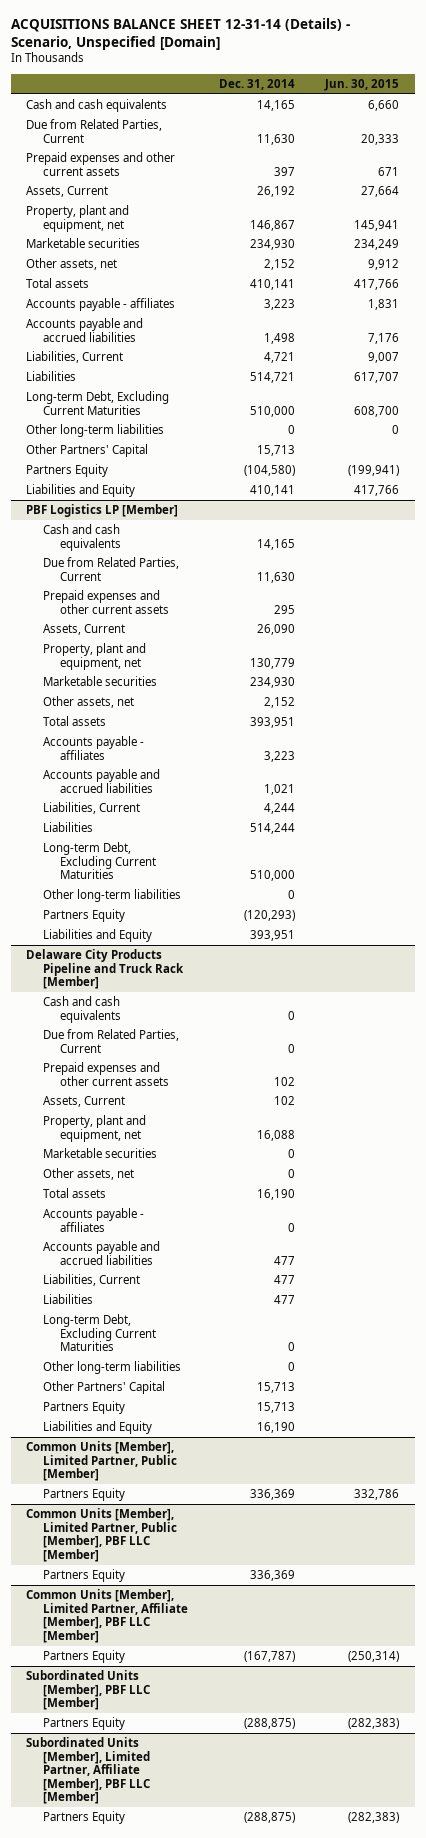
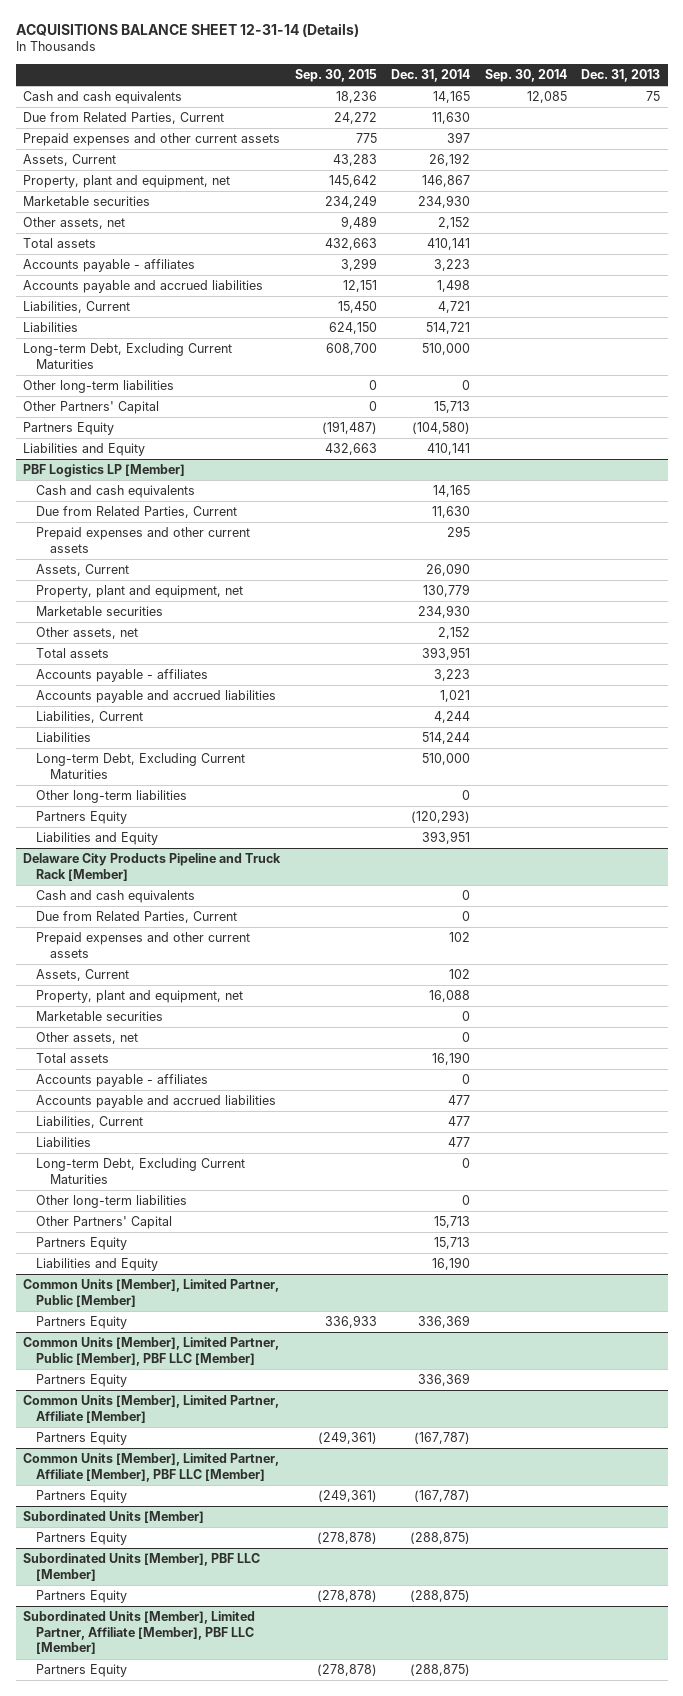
[10,17,350,50] ACQUISITIONS BALANCE SHEET 12-31-14 (Details) - Scenario, Unspecified [Domain] -> [15,22,359,37] ACQUISITIONS BALANCE SHEET 12-31-14 (Details)
[324,78,400,91] Jun. 30, 2015 -> none
none -> [294,69,377,83] Sep. 30, 2015
none -> [484,69,567,83] Sep. 30, 2014
none -> [581,69,661,83] Dec. 31, 2013
none -> [22,1395,279,1423] Common Units [Member], Limited Partner, Affiliate [Member]
none -> [36,1432,128,1446] Partners Equity
none -> [22,1511,204,1524] Subordinated Units [Member]
none -> [36,1532,128,1546] Partners Equity

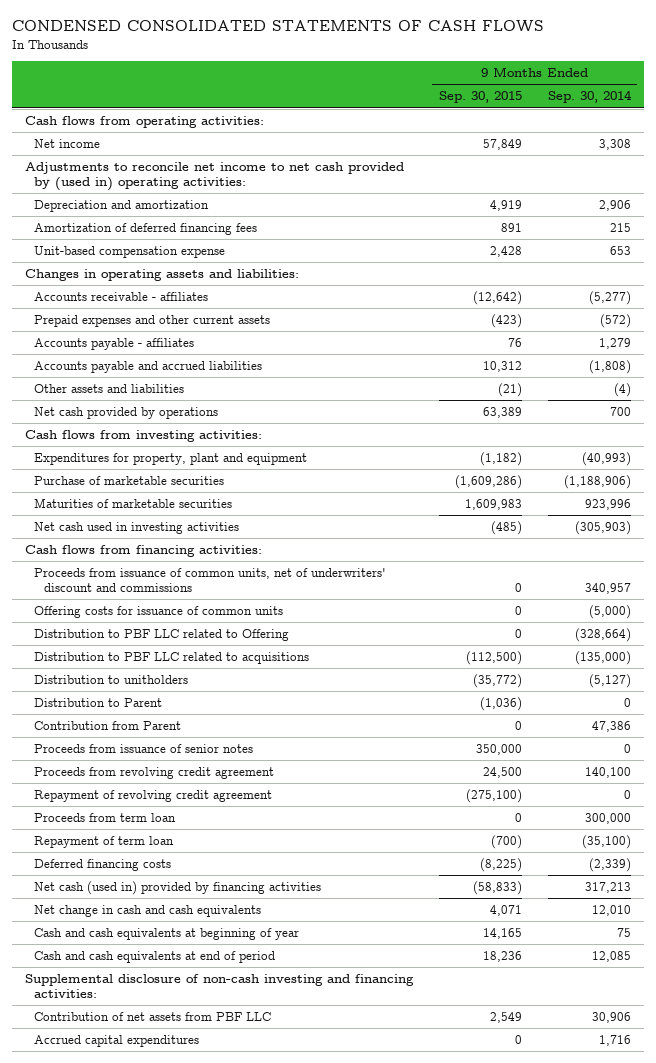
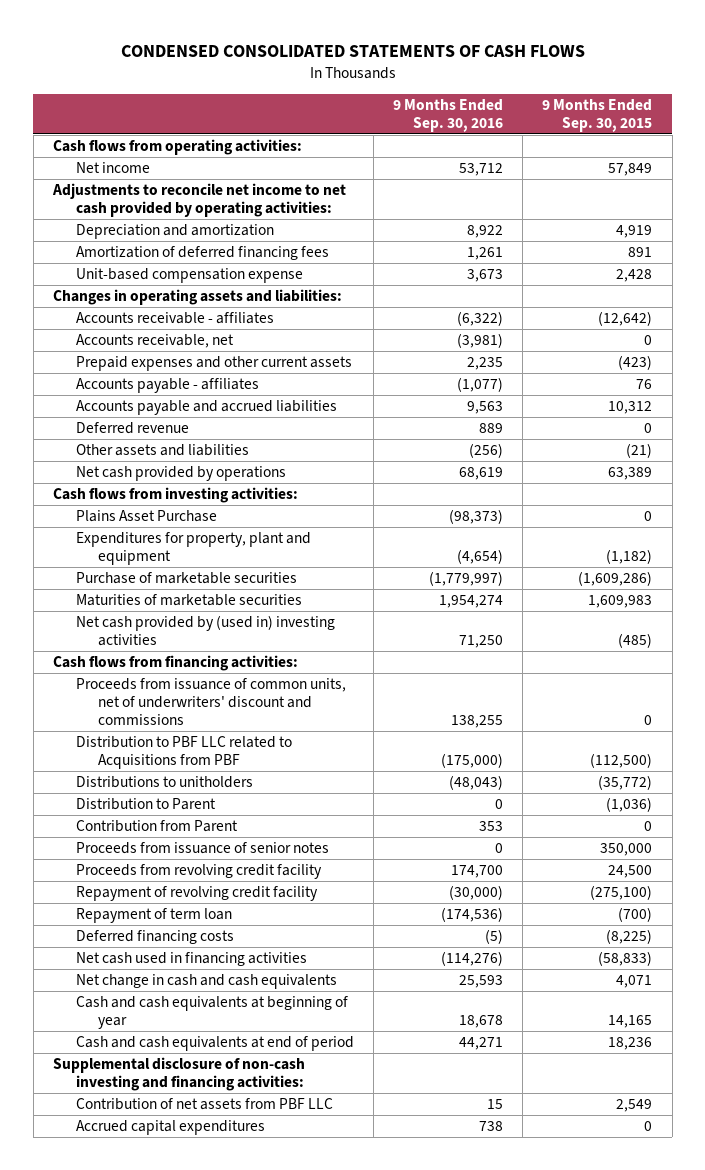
[547,90,632,104] Sep. 30, 2014 -> none
none -> [392,98,503,132] 9 Months Ended Sep. 30, 2016
[24,161,404,191] Adjustments to reconcile net income to net cash provided by (used in) operating activities: -> [51,183,346,218] Adjustments to reconcile net income to net cash provided by operating activities:
none -> [75,334,234,349] Accounts receivable, net
none -> [75,422,189,435] Deferred revenue
none -> [75,510,217,523] Plains Asset Purchase
[34,521,240,534] Net cash used in investing activities -> [75,615,335,647] Net cash provided by (used in) investing activities
[34,605,284,618] Offering costs for issuance of common units -> none
[34,651,310,664] Distribution to PBF LLC related to acquisitions -> none
[34,628,290,641] Distribution to PBF LLC related to Offering -> [75,736,292,770] Distribution to PBF LLC related to Acquisitions from PBF
[514,628,522,638] 0 -> [590,753,653,769] (112,500)
[34,674,189,684] Distribution to unitholders -> [75,776,253,789] Distributions to unitholders
[34,812,177,822] Proceeds from term loan -> none
[34,766,275,779] Proceeds from revolving credit agreement -> [75,864,322,880] Proceeds from revolving credit facility
[34,789,273,802] Repayment of revolving credit agreement -> [75,886,318,902] Repayment of revolving credit facility
[34,880,322,895] Net cash (used in) provided by financing activities -> [75,952,307,967] Net cash used in financing activities

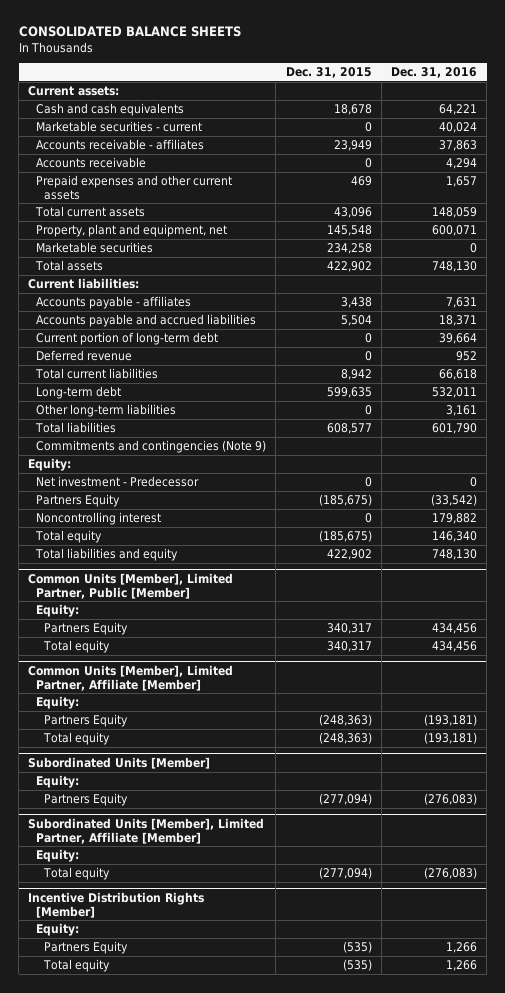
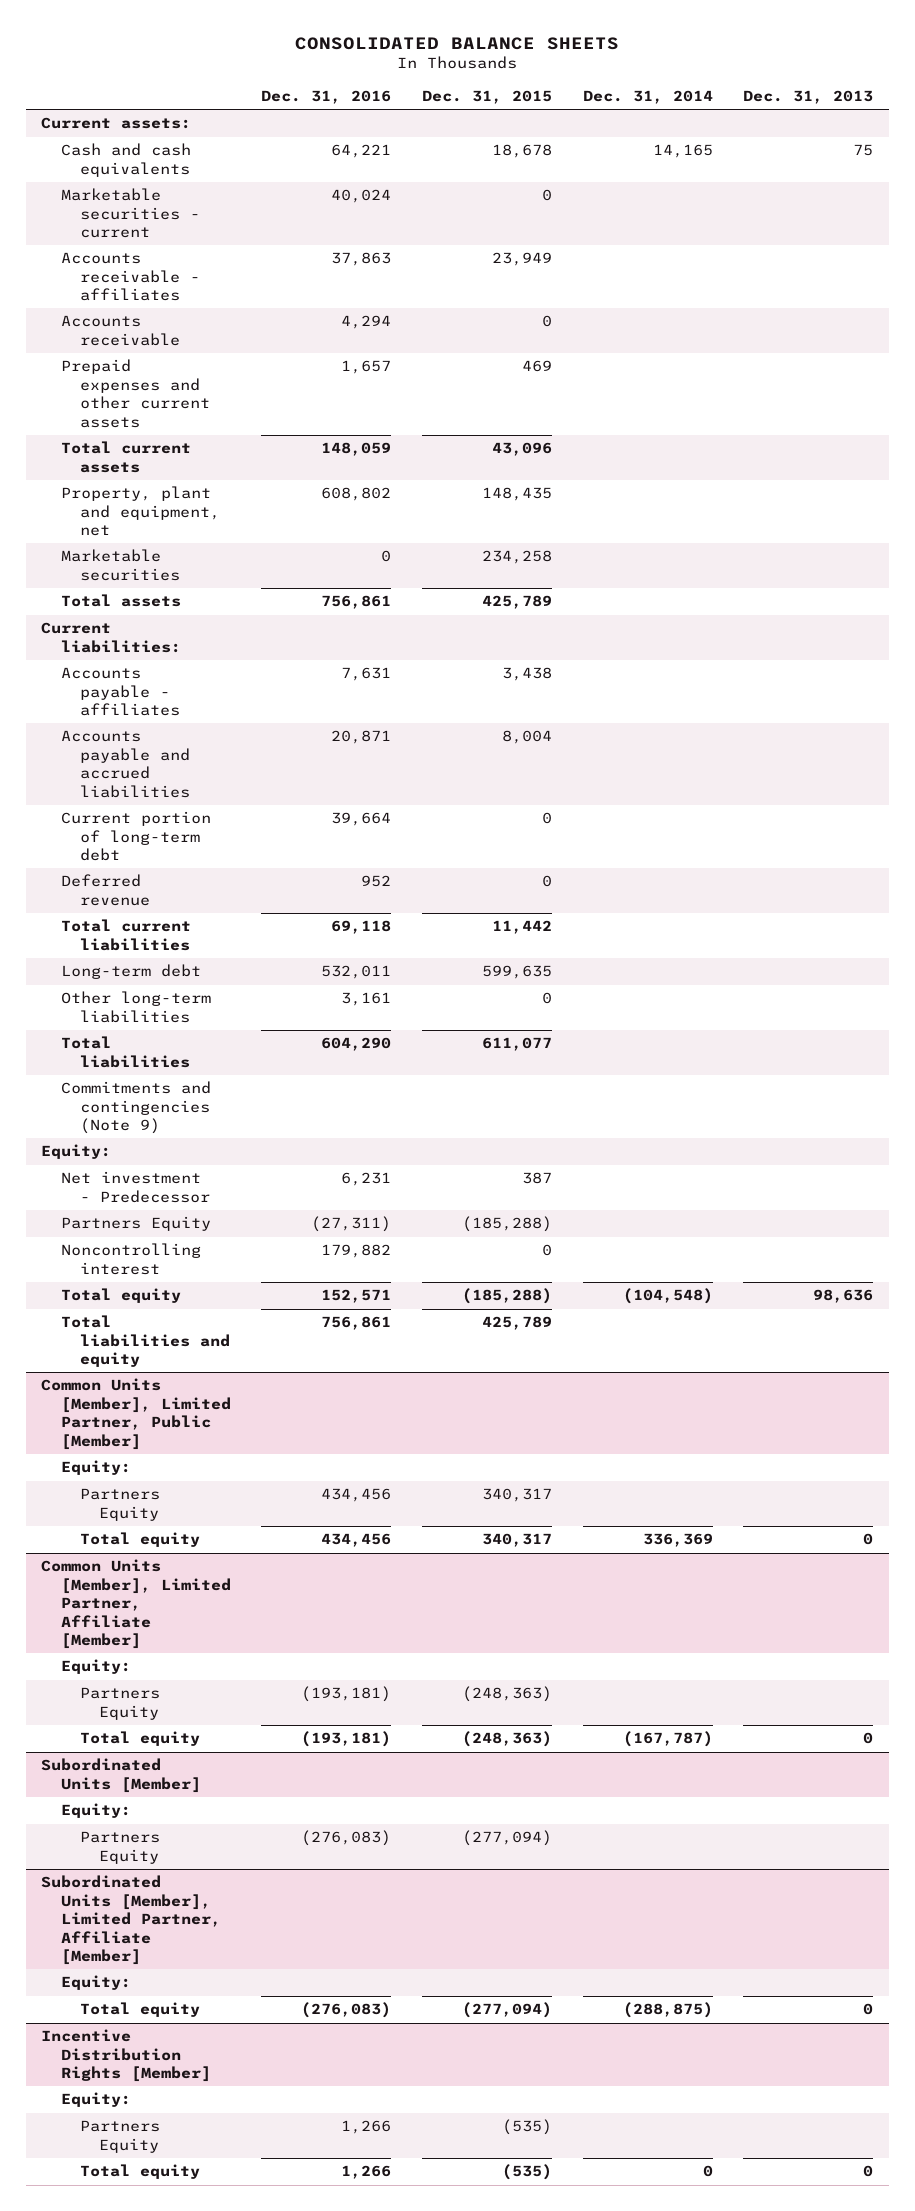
none -> [582,90,713,105] Dec. 31, 2014
none -> [743,90,874,105] Dec. 31, 2013
[326,225,372,237] 145,548 -> [481,487,552,502] 148,435
[431,225,477,237] 600,071 -> [321,487,392,502] 608,802
[326,261,372,273] 422,902 -> [481,595,552,610] 425,789
[431,261,477,273] 748,130 -> [321,595,392,610] 756,861
[340,315,372,327] 5,504 -> [501,730,552,745] 8,004
[438,315,477,327] 18,371 -> [331,730,392,745] 20,871
[340,369,372,381] 8,942 -> [491,920,552,935] 11,442
[438,369,477,381] 66,618 -> [331,920,392,935] 69,118
[326,423,372,435] 608,577 -> [481,1037,552,1052] 611,077
[431,423,477,435] 601,790 -> [321,1037,392,1052] 604,290
[364,477,372,488] 0 -> [521,1172,552,1185] 387
[469,477,477,488] 0 -> [341,1172,392,1187] 6,231
[318,494,372,507] (185,675) -> [461,1216,552,1233] (185,288)
[430,494,477,507] (33,542) -> [311,1216,392,1233] (27,311)
[318,530,372,543] (185,675) -> [461,1288,552,1305] (185,288)
[431,531,477,543] 146,340 -> [321,1289,392,1304] 152,571
[326,549,372,561] 422,902 -> [481,1316,552,1331] 425,789
[431,549,477,561] 748,130 -> [321,1316,392,1331] 756,861

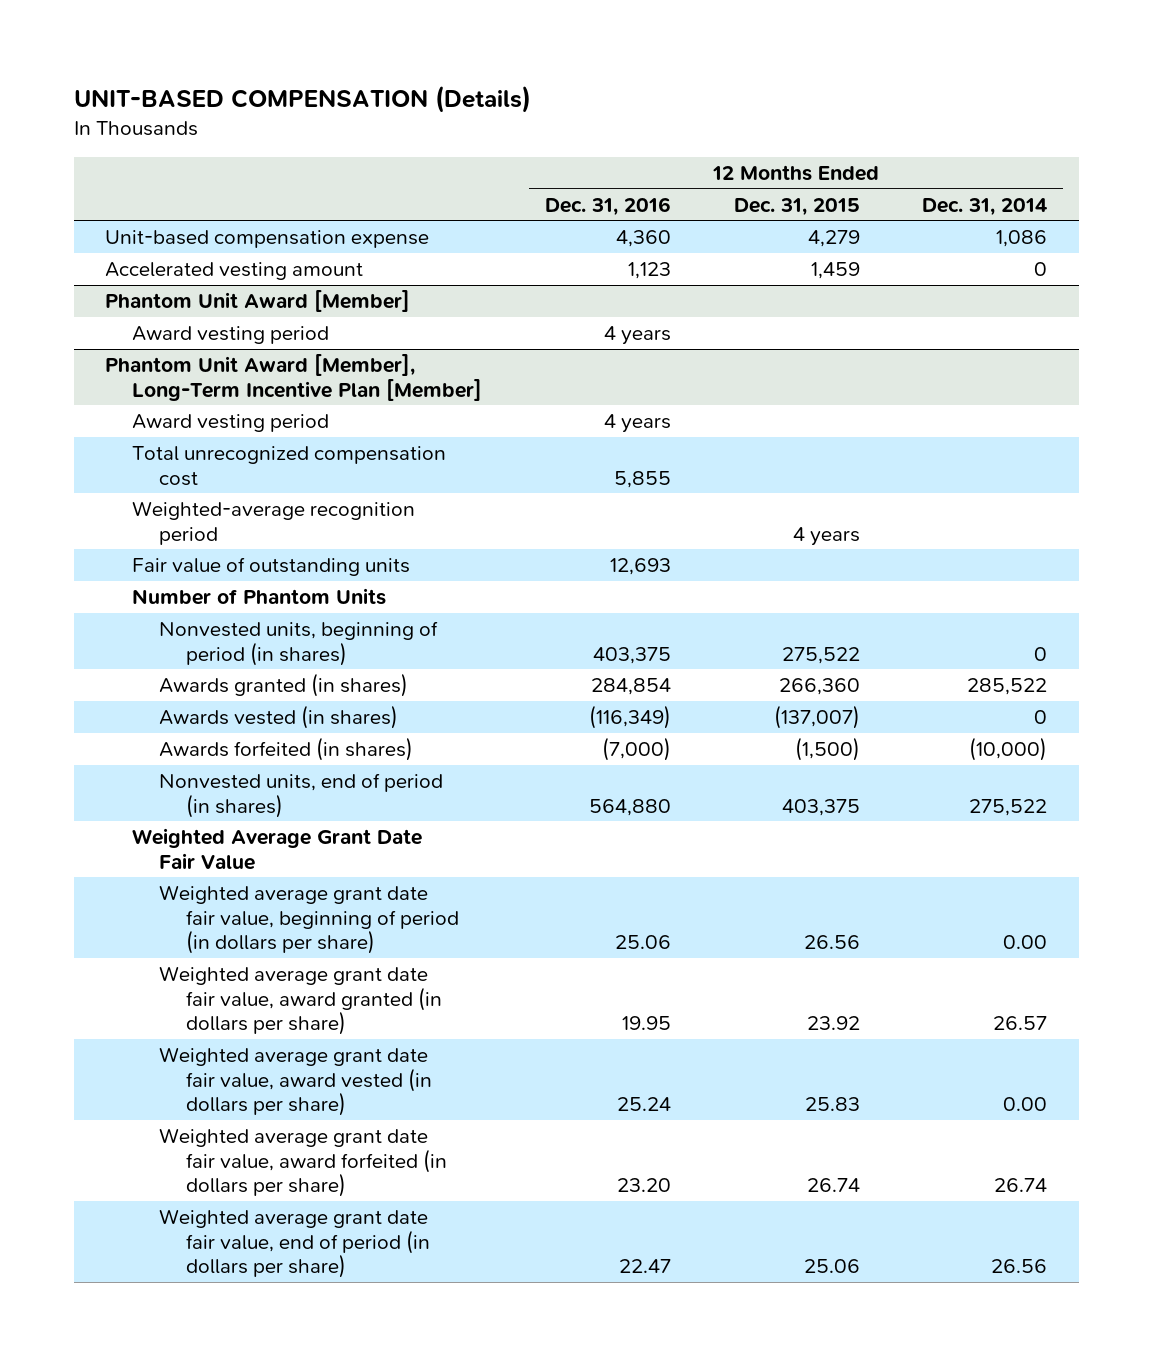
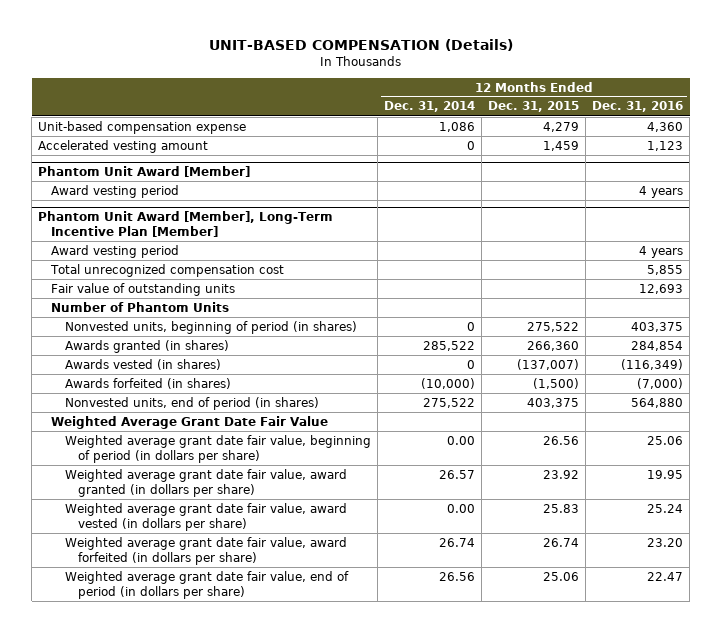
[132,501,416,545] Weighted-average recognition period -> none

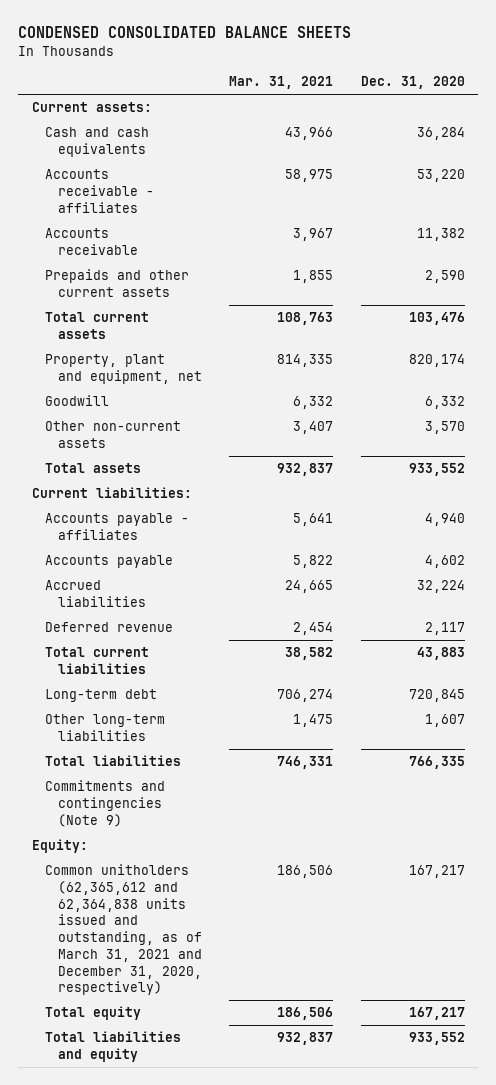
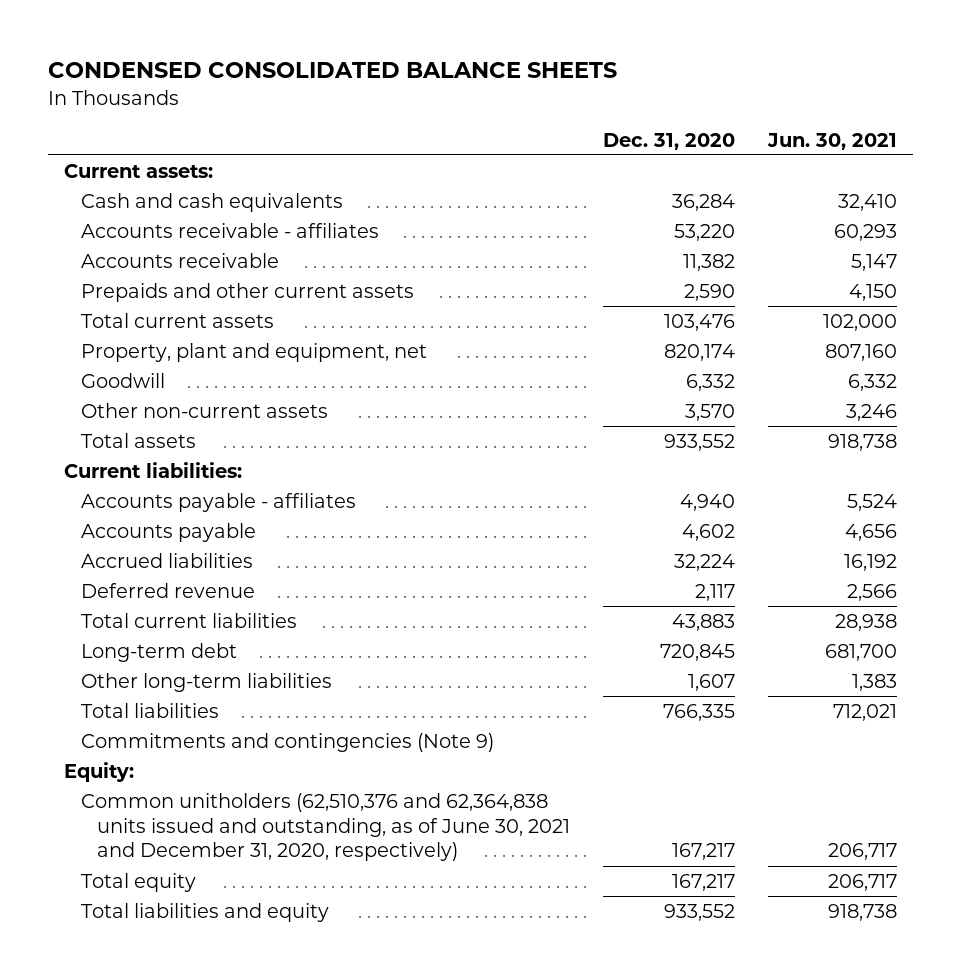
[229,76,334,90] Mar. 31, 2021 -> none
none -> [766,132,897,150] Jun. 30, 2021
[44,864,202,996] Common unitholders (62,365,612 and 62,364,838 units issued and outstanding, as of March 31, 2021 and December 31, 2020, respectively) -> [80,792,571,862] Common unitholders (62,510,376 and 62,364,838 units issued and outstanding, as of June 30, 2021 and December 31, 2020, respectively)

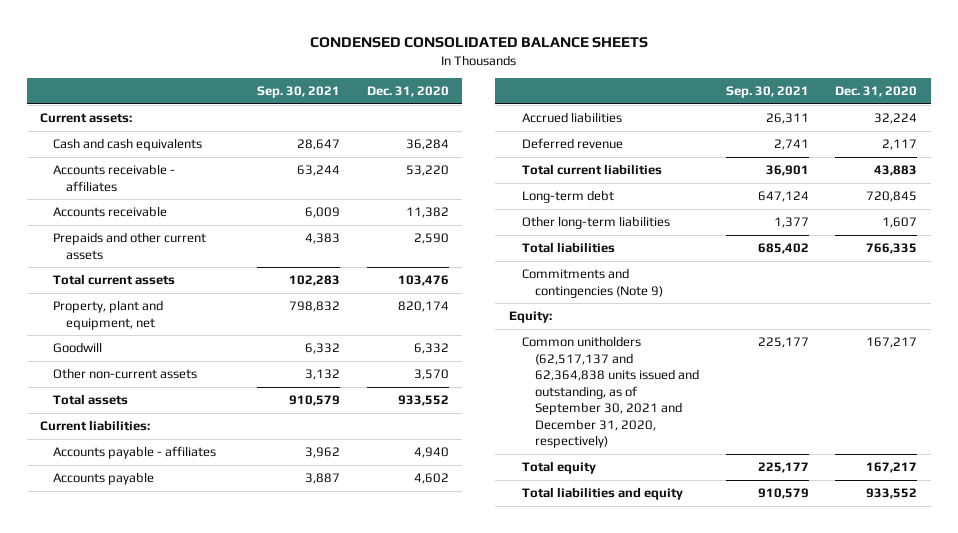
[766,132,897,150] Jun. 30, 2021 -> none
none -> [257,86,341,99] Sep. 30, 2021
[80,792,571,862] Common unitholders (62,510,376 and 62,364,838 units issued and outstanding, as of June 30, 2021 and December 31, 2020, respectively) -> [521,336,699,449] Common unitholders (62,517,137 and 62,364,838 units issued and outstanding, as of September 30, 2021 and December 31, 2020, respectively)

